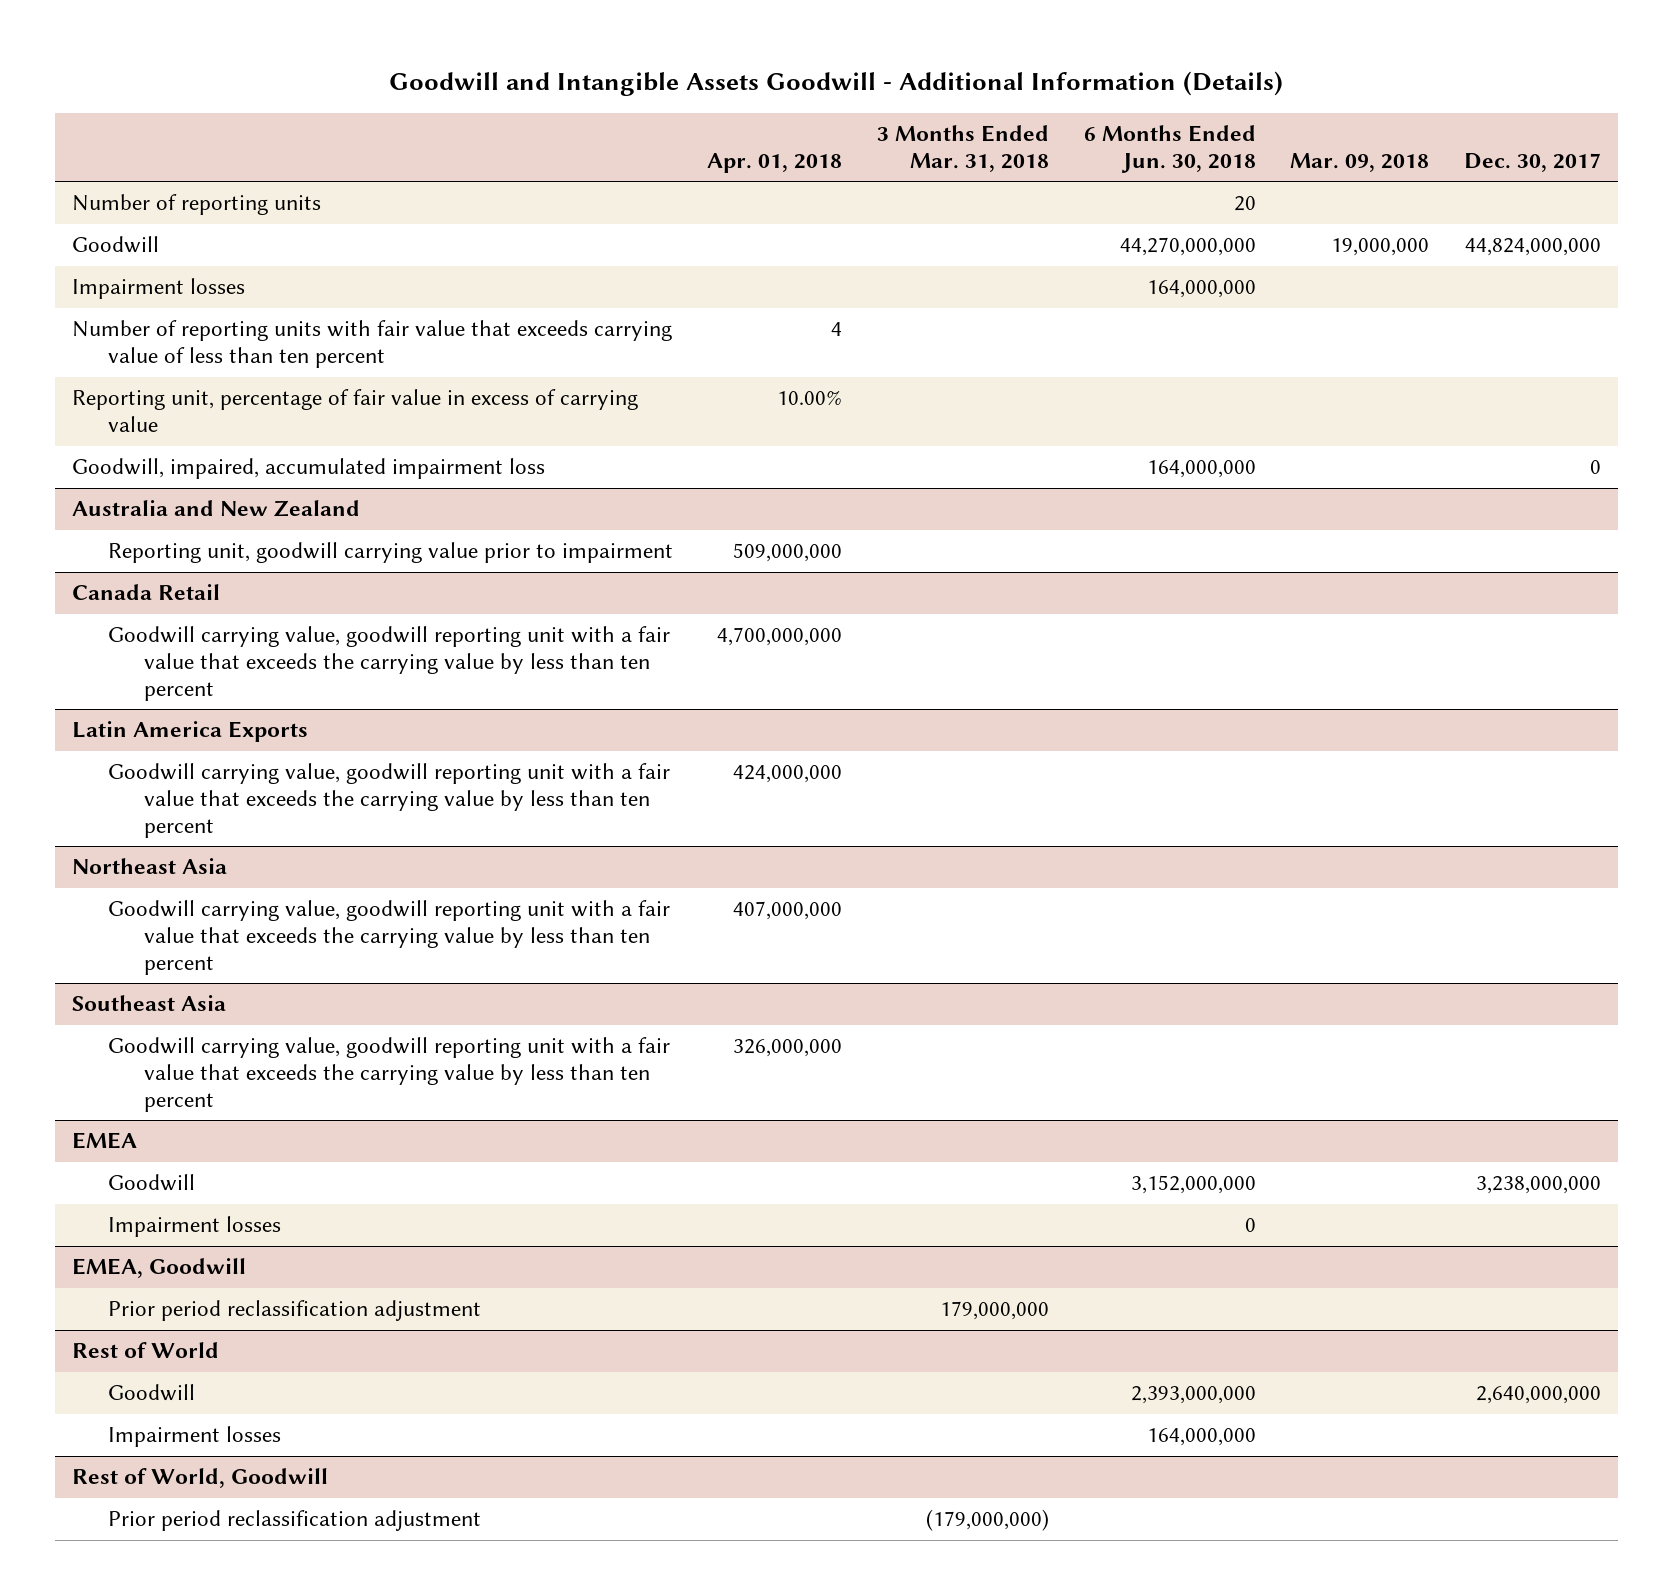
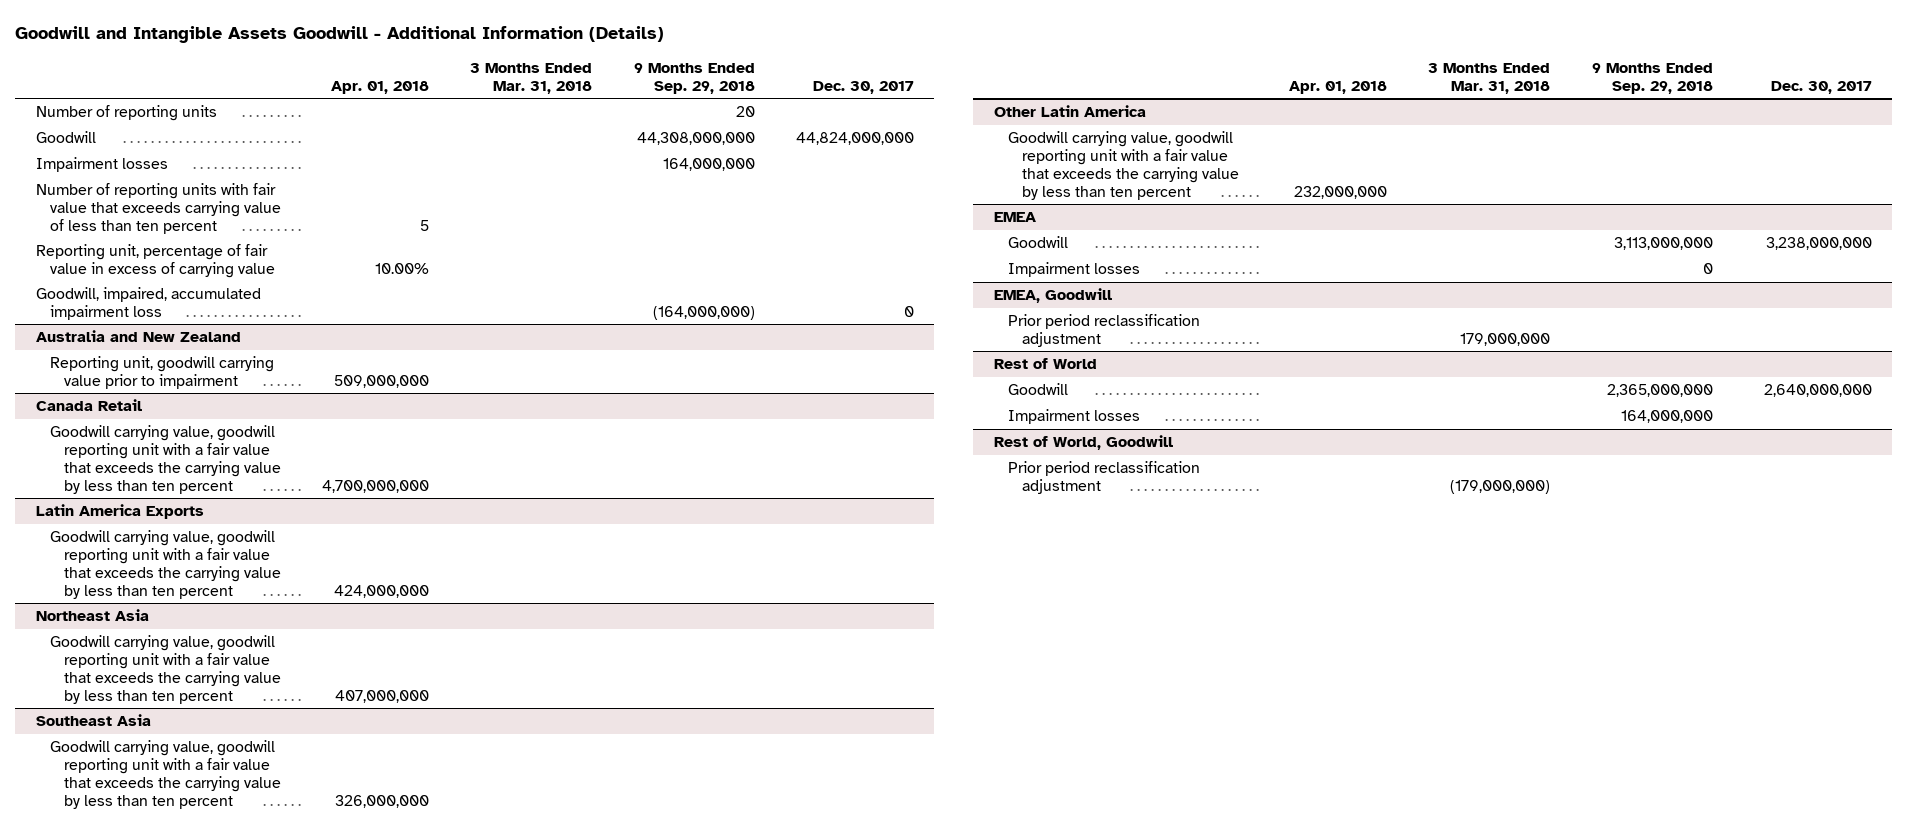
[1083,125,1256,173] 6 Months Ended Jun. 30, 2018 -> none
[1290,152,1430,172] Mar. 09, 2018 -> none
none -> [633,62,755,94] 9 Months Ended Sep. 29, 2018
[831,322,843,337] 4 -> [420,219,430,231] 5
none -> [993,105,1146,118] Other Latin America
none -> [1007,131,1239,200] Goodwill carrying value, goodwill reporting unit with a fair value that exceeds the carrying value by less than ten percent

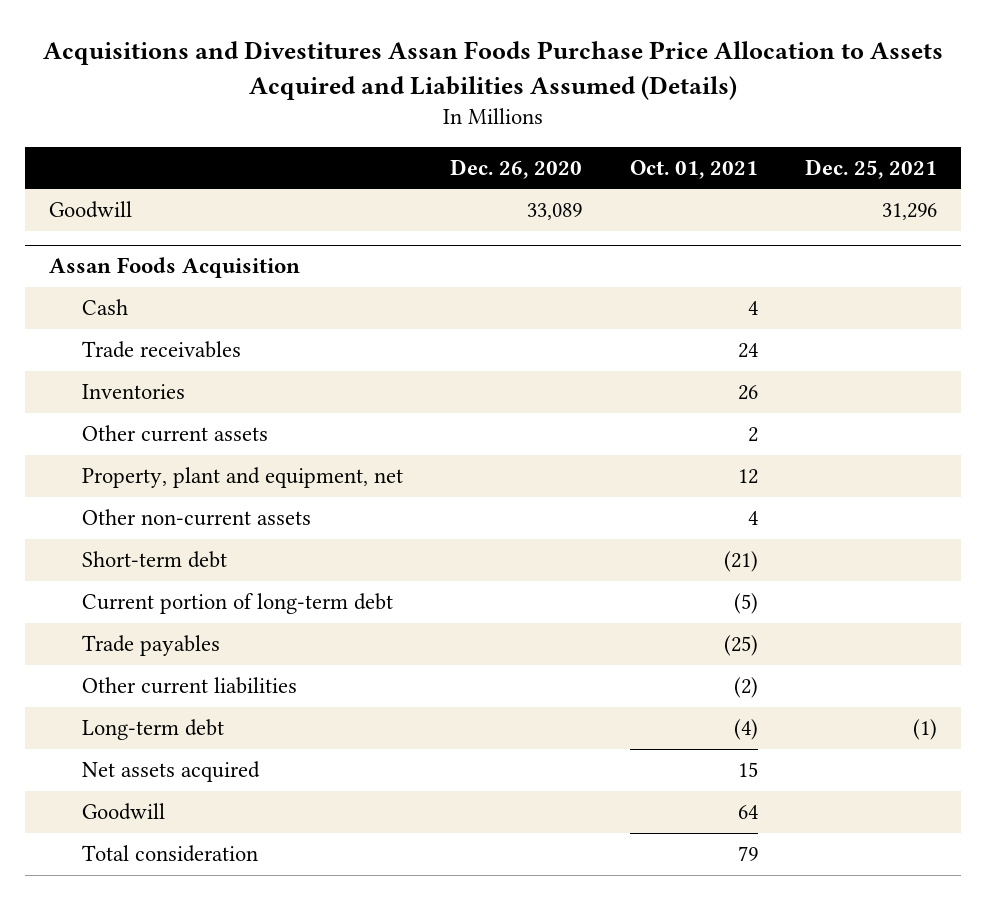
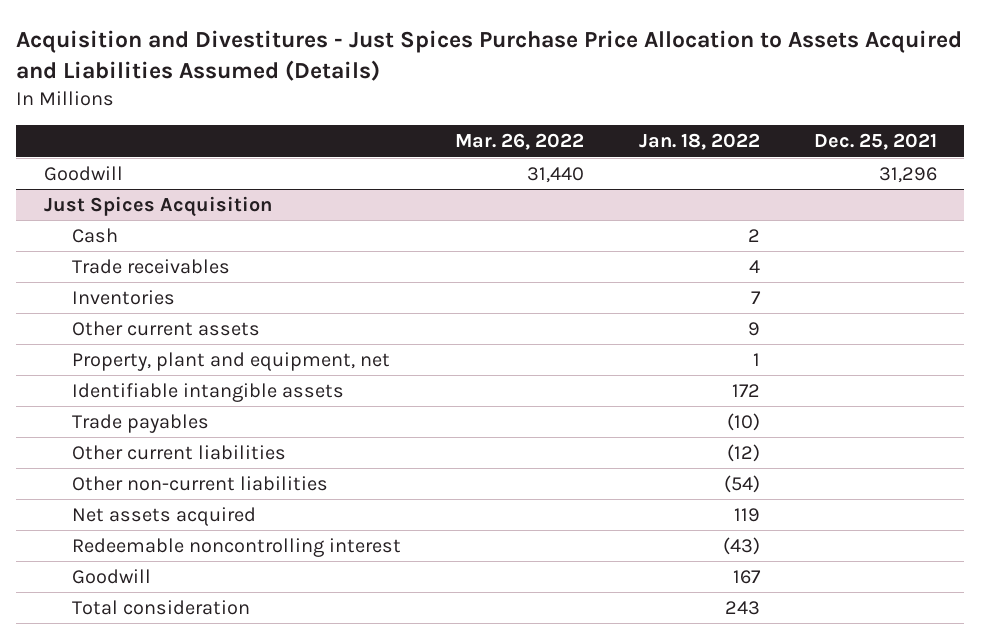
[42,41,943,101] Acquisitions and Divestitures Assan Foods Purchase Price Allocation to Assets Acquired and Liabilities Assumed (Details) -> [16,30,963,82] Acquisition and Divestitures - Just Spices Purchase Price Allocation to Assets Acquired and Liabilities Assumed (Details)
[450,158,583,179] Dec. 26, 2020 -> none
[629,159,758,179] Oct. 01, 2021 -> none
none -> [455,133,585,151] Mar. 26, 2022
none -> [638,133,760,151] Jan. 18, 2022
[48,257,300,279] Assan Foods Acquisition -> none
[81,299,128,316] Cash -> none
[81,341,241,359] Trade receivables -> none
[81,384,185,400] Inventories -> none
[81,425,268,443] Other current assets -> none
[81,467,403,489] Property, plant and equipment, net -> none
[81,509,311,527] Other non-current assets -> none
[81,551,227,569] Short-term debt -> none
[81,593,393,615] Current portion of long-term debt -> none
[81,635,220,657] Trade payables -> none
[81,677,297,695] Other current liabilities -> none
[81,719,224,741] Long-term debt -> none
[81,761,260,783] Net assets acquired -> none
[81,803,165,821] Goodwill -> none
[81,845,258,863] Total consideration -> none
none -> [43,196,272,218] Just Spices Acquisition
none -> [71,228,118,244] Cash
none -> [71,259,230,275] Trade receivables
none -> [71,290,175,306] Inventories
none -> [71,321,260,337] Other current assets
none -> [71,352,390,372] Property, plant and equipment, net
none -> [71,383,344,403] Identifiable intangible assets
none -> [71,414,209,434] Trade payables
none -> [71,445,286,461] Other current liabilities
none -> [71,476,328,492] Other non-current liabilities
none -> [71,507,256,527] Net assets acquired
none -> [71,538,401,558] Redeemable noncontrolling interest
none -> [71,569,151,585] Goodwill
none -> [71,600,250,616] Total consideration

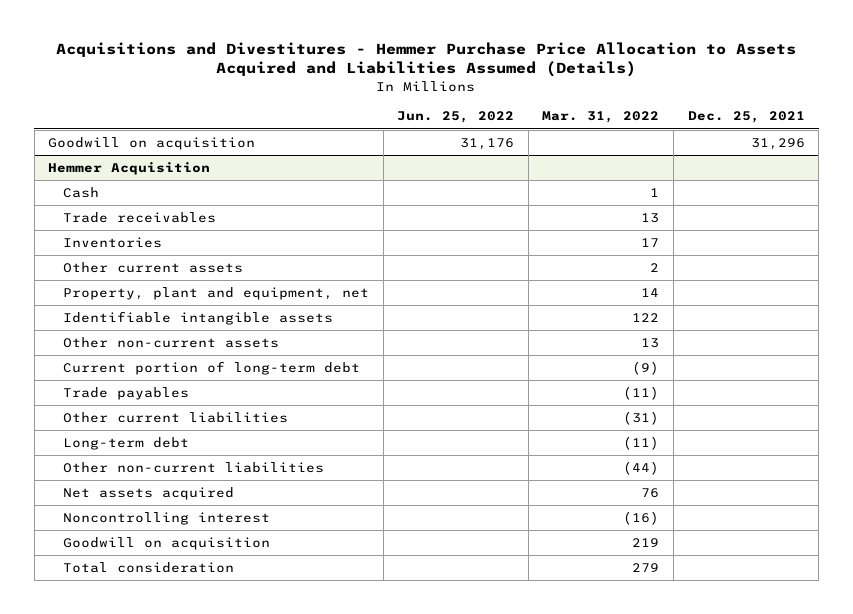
[16,30,963,82] Acquisition and Divestitures - Just Spices Purchase Price Allocation to Assets Acquired and Liabilities Assumed (Details) -> [56,41,797,78] Acquisitions and Divestitures - Hemmer Purchase Price Allocation to Assets Acquired and Liabilities Assumed (Details)
[455,133,585,151] Mar. 26, 2022 -> none
[638,133,760,151] Jan. 18, 2022 -> none
none -> [397,111,515,124] Jun. 25, 2022
none -> [542,111,660,124] Mar. 31, 2022
[43,196,272,218] Just Spices Acquisition -> none
[71,228,118,244] Cash -> none
[71,259,230,275] Trade receivables -> none
[71,290,175,306] Inventories -> none
[71,321,260,337] Other current assets -> none
[71,352,390,372] Property, plant and equipment, net -> none
[71,383,344,403] Identifiable intangible assets -> none
[71,414,209,434] Trade payables -> none
[71,445,286,461] Other current liabilities -> none
[71,476,328,492] Other non-current liabilities -> none
[71,507,256,527] Net assets acquired -> none
[71,538,401,558] Redeemable noncontrolling interest -> none
[71,569,151,585] Goodwill -> none
[71,600,250,616] Total consideration -> none
[43,166,123,182] Goodwill -> [48,137,256,151] Goodwill on acquisition
none -> [48,162,211,176] Hemmer Acquisition
none -> [63,187,100,199] Cash
none -> [63,212,217,224] Trade receivables
none -> [63,237,163,249] Inventories
none -> [63,262,244,274] Other current assets
none -> [63,287,370,301] Property, plant and equipment, net
none -> [63,311,334,326] Identifiable intangible assets
none -> [63,337,280,349] Other non-current assets
none -> [63,361,361,376] Current portion of long-term debt
none -> [63,387,190,401] Trade payables
none -> [63,412,289,424] Other current liabilities
none -> [63,437,190,451] Long-term debt
none -> [63,462,325,474] Other non-current liabilities
none -> [63,487,235,501] Net assets acquired
none -> [63,512,271,526] Noncontrolling interest
none -> [63,537,271,551] Goodwill on acquisition
none -> [63,562,235,574] Total consideration

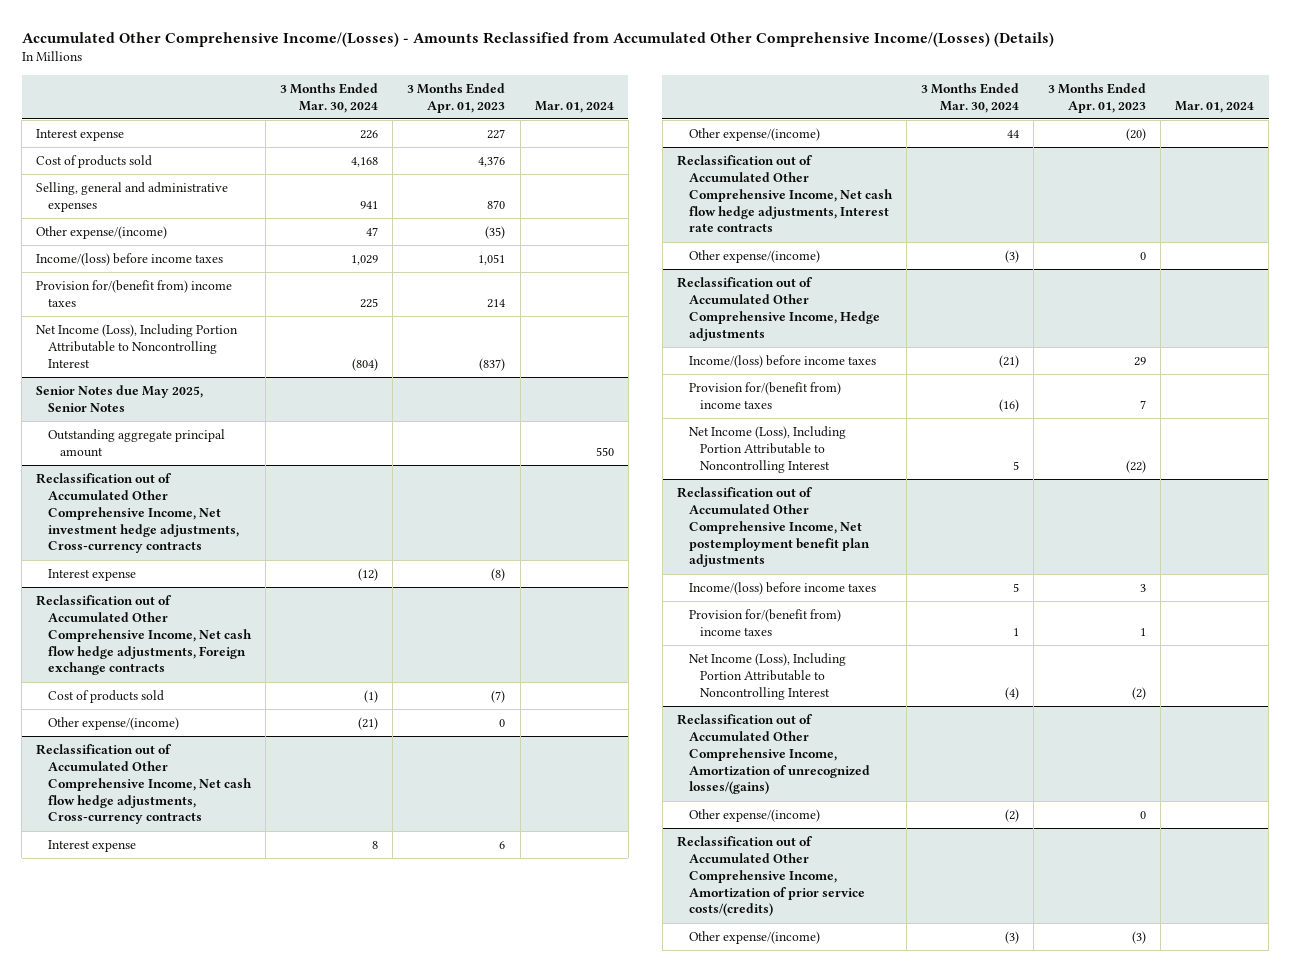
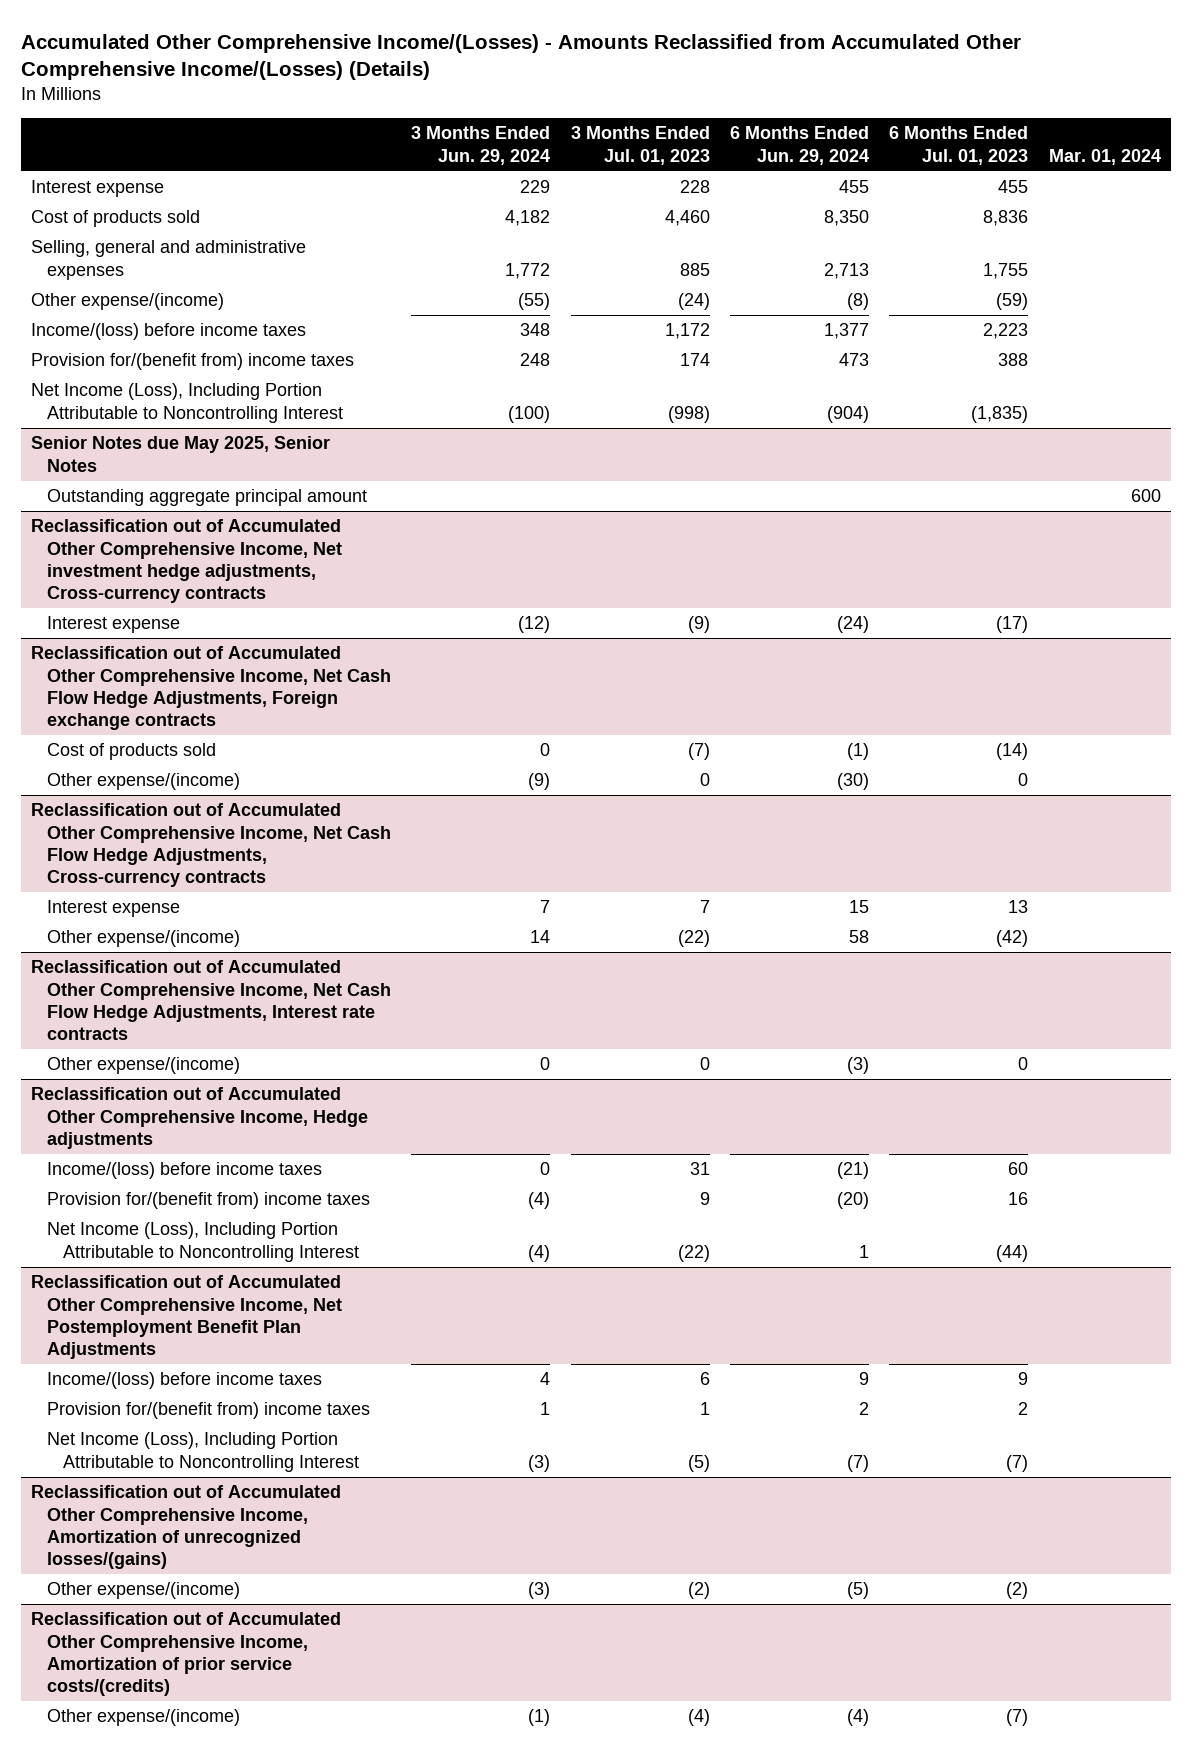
[280,82,379,113] 3 Months Ended Mar. 30, 2024 -> none
[407,82,506,113] 3 Months Ended Apr. 01, 2023 -> none
none -> [411,126,551,165] 3 Months Ended Jun. 29, 2024
none -> [570,126,710,165] 3 Months Ended Jul. 01, 2023
none -> [730,126,870,165] 6 Months Ended Jun. 29, 2024
none -> [889,126,1029,165] 6 Months Ended Jul. 01, 2023
[595,446,614,456] 550 -> [1130,489,1161,503] 600
[36,594,253,676] Reclassification out of Accumulated Other Comprehensive Income, Net cash flow hedge adjustments, Foreign exchange contracts -> [31,646,392,730] Reclassification out of Accumulated Other Comprehensive Income, Net Cash Flow Hedge Adjustments, Foreign exchange contracts
[36,743,253,825] Reclassification out of Accumulated Other Comprehensive Income, Net cash flow hedge adjustments, Cross-currency contracts -> [31,803,392,887] Reclassification out of Accumulated Other Comprehensive Income, Net Cash Flow Hedge Adjustments, Cross-currency contracts
[676,154,893,233] Reclassification out of Accumulated Other Comprehensive Income, Net cash flow hedge adjustments, Interest rate contracts -> [31,960,392,1040] Reclassification out of Accumulated Other Comprehensive Income, Net Cash Flow Hedge Adjustments, Interest rate contracts
[676,486,870,568] Reclassification out of Accumulated Other Comprehensive Income, Net postemployment benefit plan adjustments -> [31,1275,343,1359] Reclassification out of Accumulated Other Comprehensive Income, Net Postemployment Benefit Plan Adjustments

